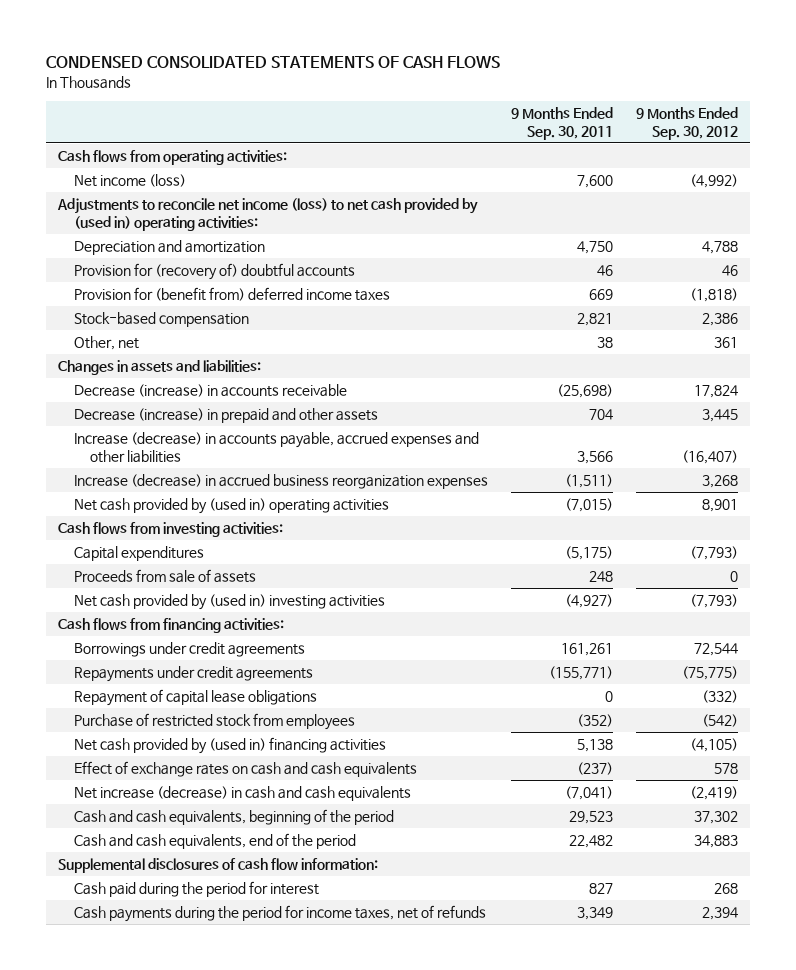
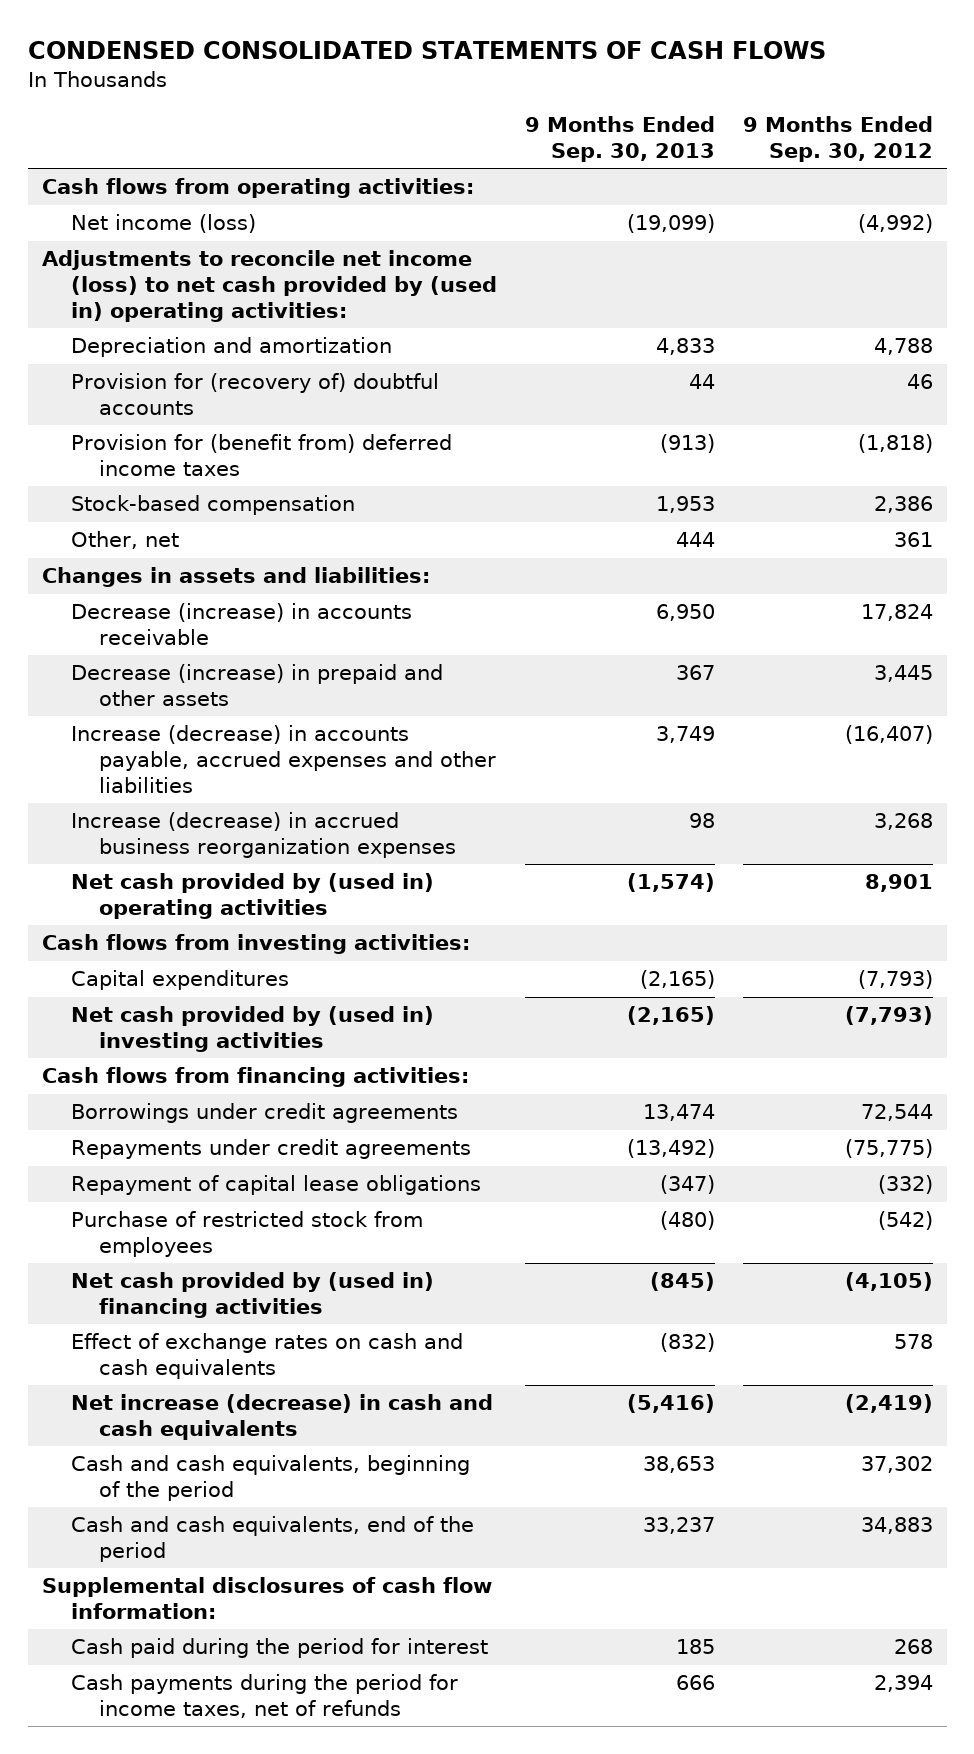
[511,106,614,140] 9 Months Ended Sep. 30, 2011 -> none
none -> [524,116,715,162] 9 Months Ended Sep. 30, 2013
[73,568,256,583] Proceeds from sale of assets -> none

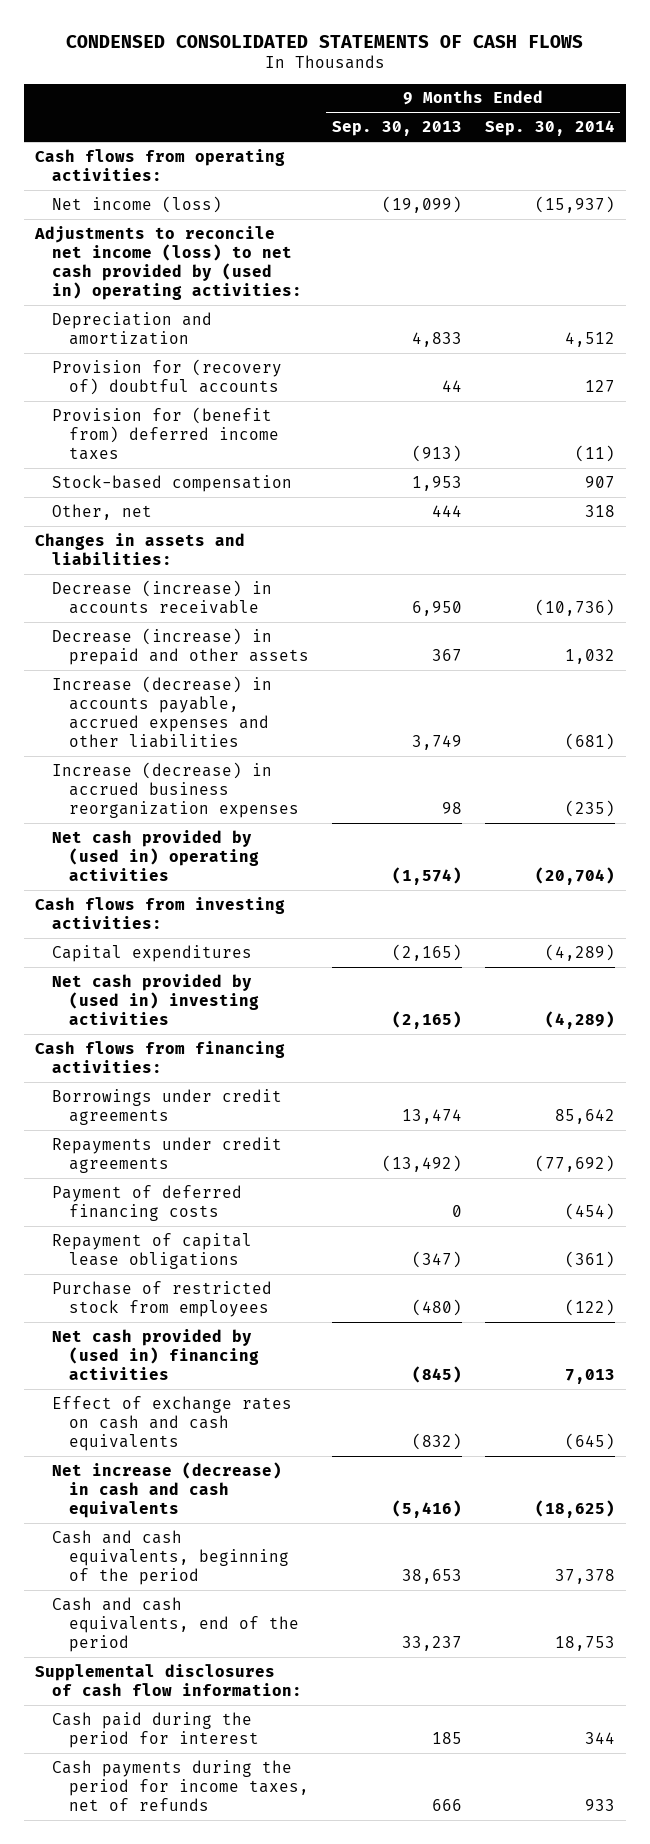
[742,116,933,162] 9 Months Ended Sep. 30, 2012 -> none
none -> [484,120,615,137] Sep. 30, 2014
none -> [51,1184,242,1221] Payment of deferred financing costs

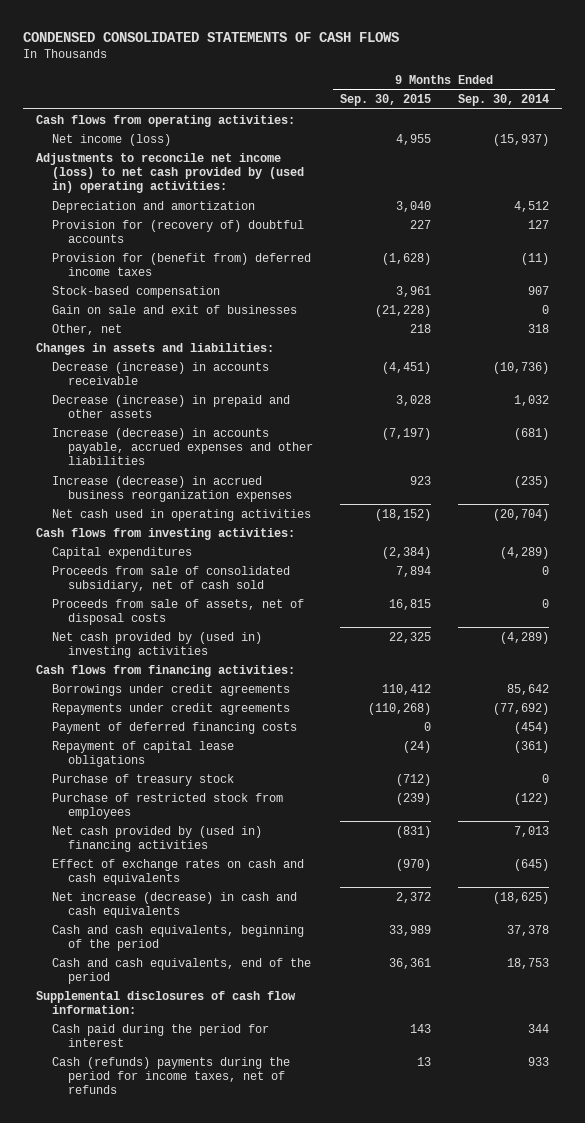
[331,121,462,137] Sep. 30, 2013 -> none
none -> [339,94,431,107] Sep. 30, 2015
none -> [52,304,298,314] Gain on sale and exit of businesses
[51,829,259,882] Net cash provided by (used in) operating activities -> [52,508,312,521] Net cash used in operating activities
none -> [52,565,291,592] Proceeds from sale of consolidated subsidiary, net of cash sold
none -> [52,598,305,625] Proceeds from sale of assets, net of disposal costs
none -> [52,773,235,786] Purchase of treasury stock
[51,1759,309,1812] Cash payments during the period for income taxes, net of refunds -> [52,1056,291,1095] Cash (refunds) payments during the period for income taxes, net of refunds

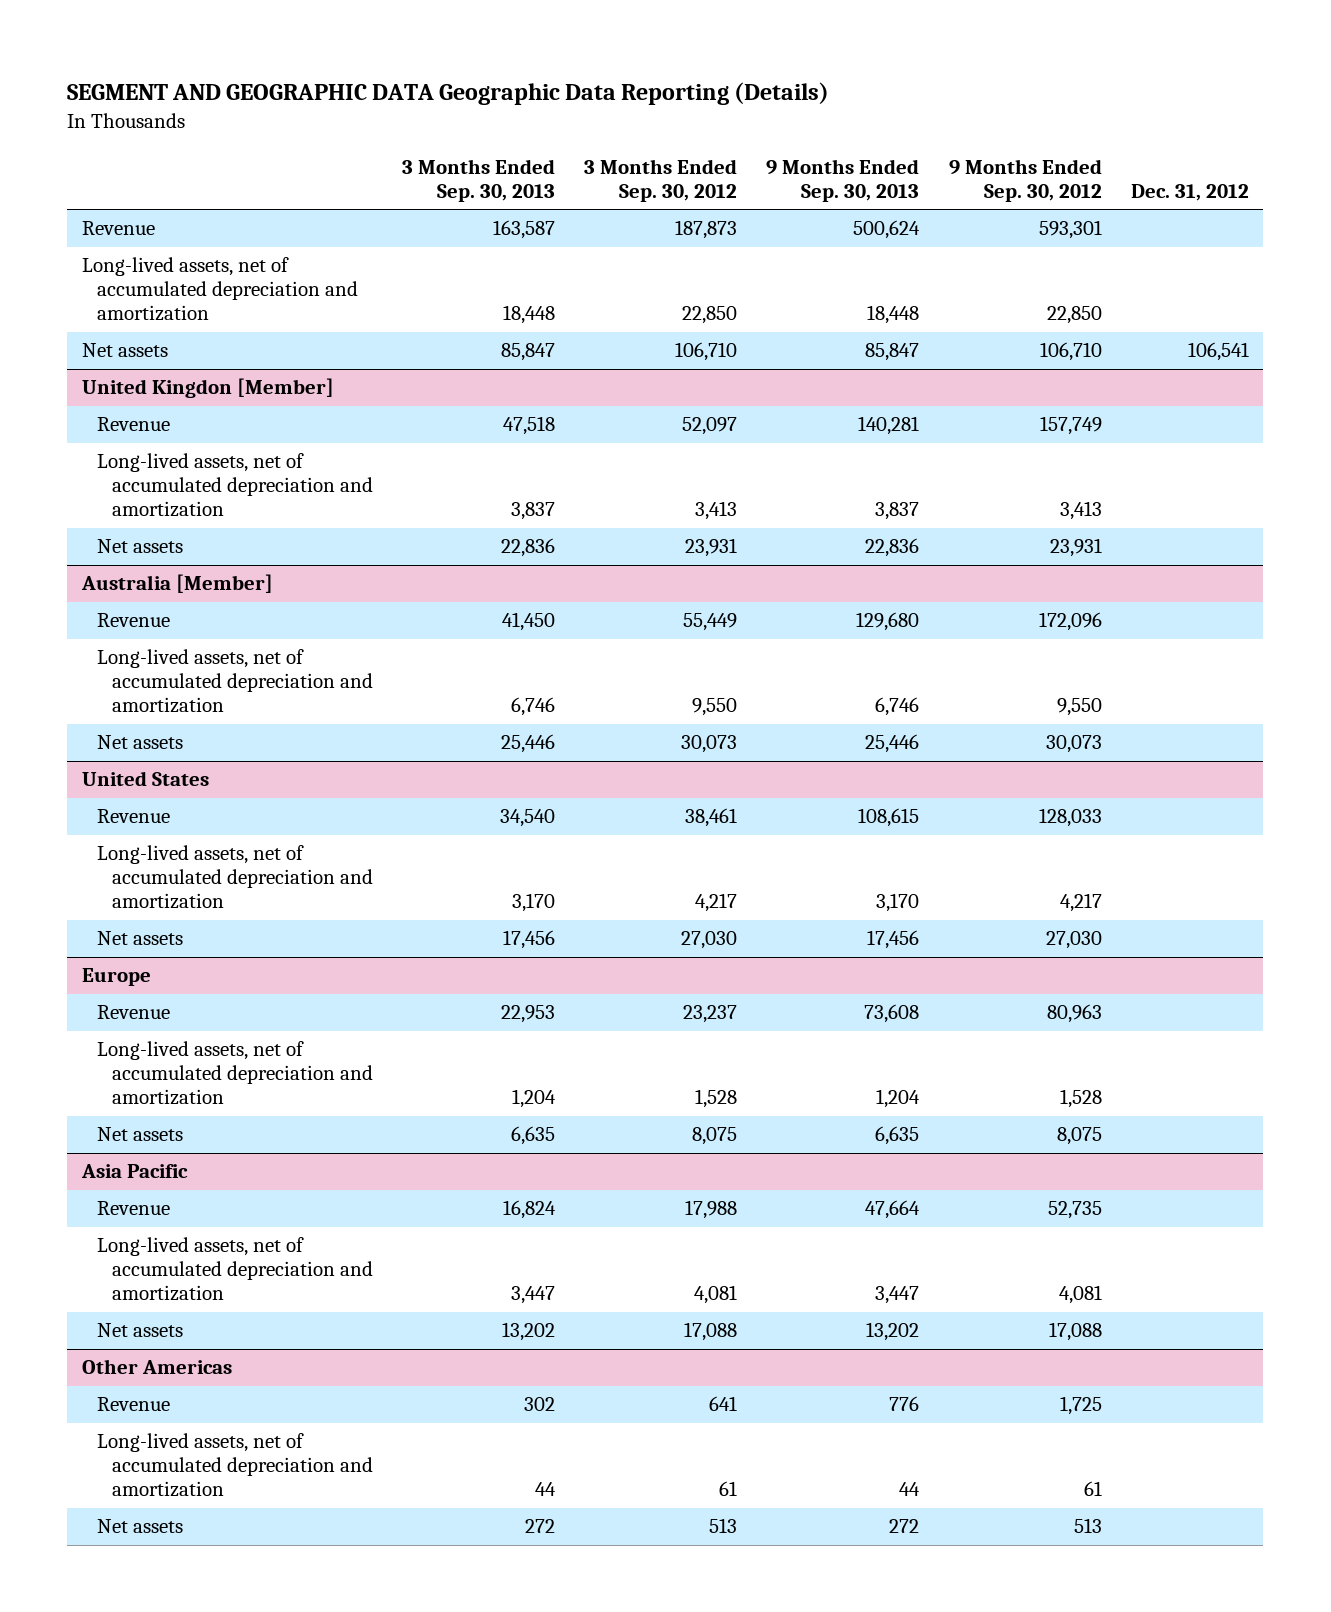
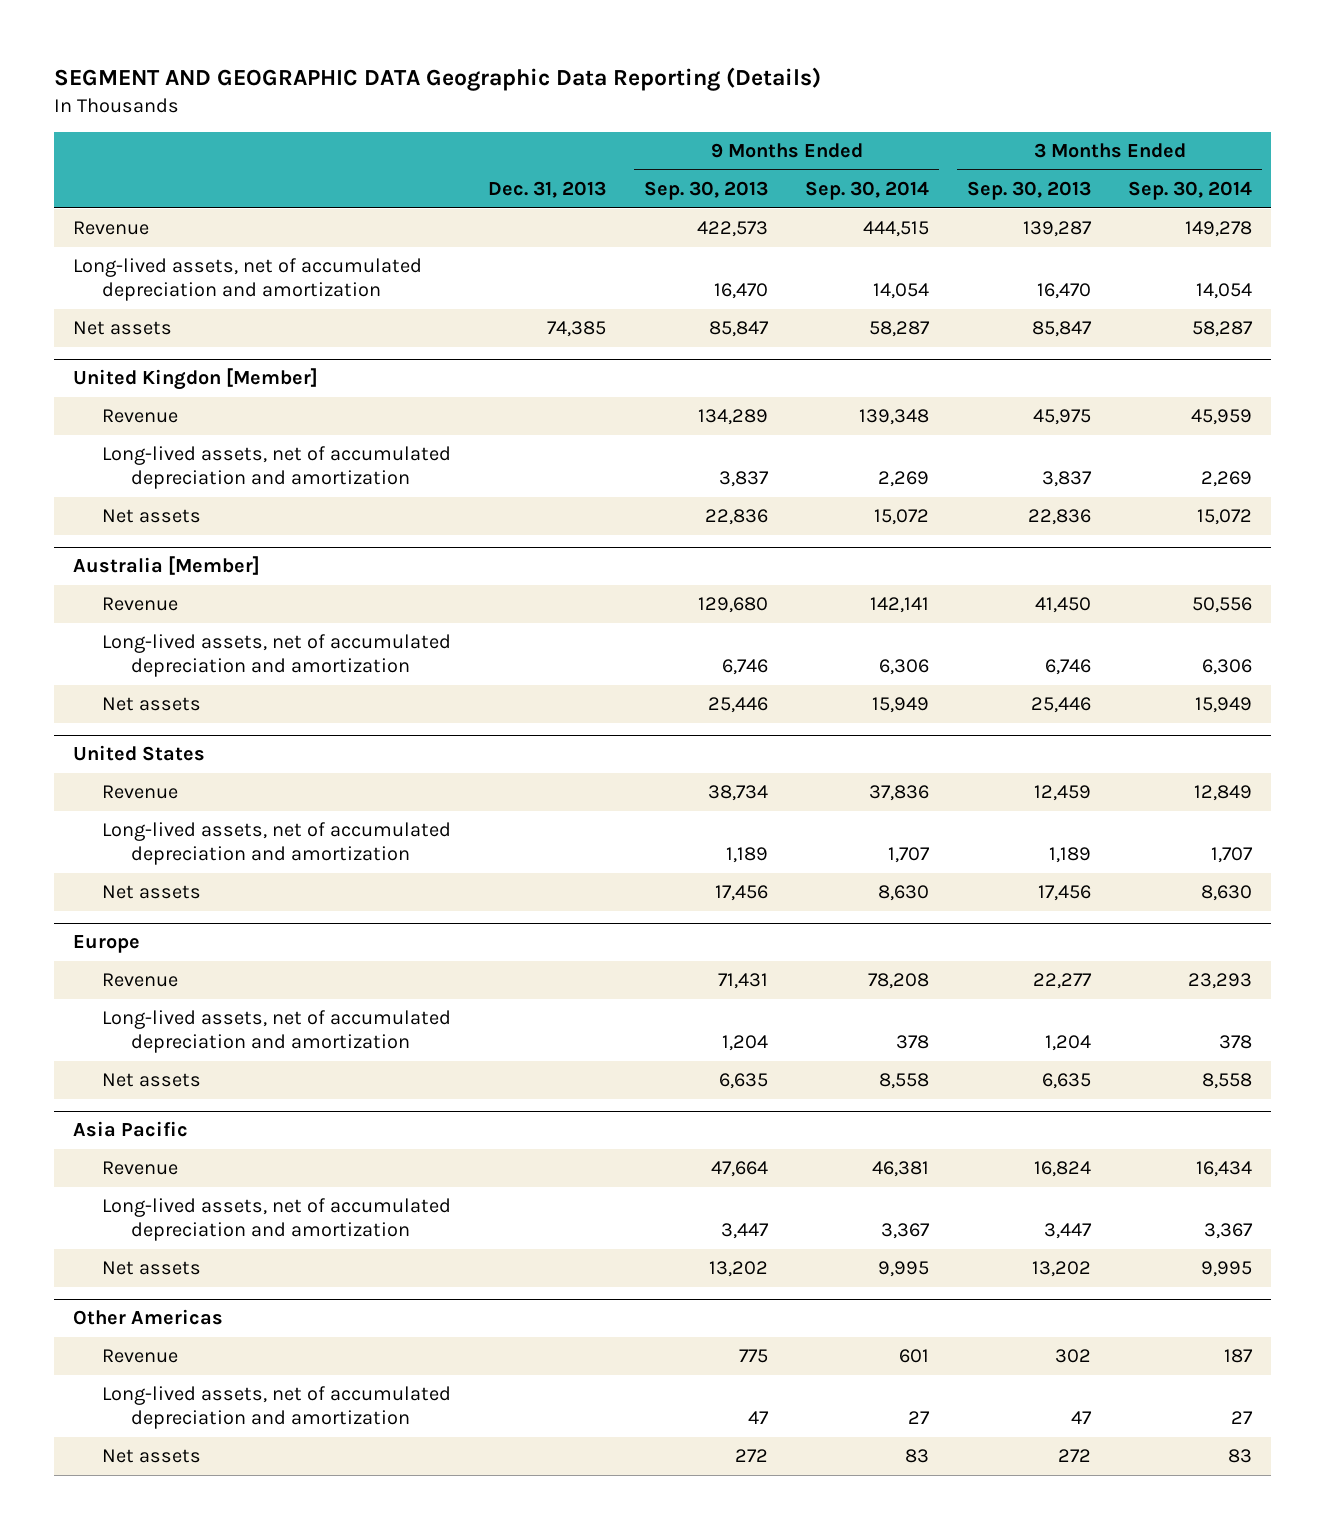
[584,159,738,203] 3 Months Ended Sep. 30, 2012 -> none
[948,159,1102,203] 9 Months Ended Sep. 30, 2012 -> none
[1130,184,1249,202] Dec. 31, 2012 -> none
none -> [488,180,607,198] Dec. 31, 2013
none -> [805,180,930,200] Sep. 30, 2014
none -> [1128,180,1253,200] Sep. 30, 2014
[492,220,555,240] 163,587 -> [1022,221,1092,238] 139,287
[853,220,921,240] 500,624 -> [696,221,768,238] 422,573
[502,305,555,325] 18,448 -> [1036,283,1091,300] 16,470
[867,305,920,325] 18,448 -> [713,283,768,300] 16,470
[502,416,555,436] 47,518 -> [1032,409,1091,426] 45,975
[858,416,920,436] 140,281 -> [697,409,768,426] 134,289
[499,809,555,828] 34,540 -> [1033,785,1091,802] 12,459
[858,808,920,828] 108,615 -> [707,785,768,802] 38,734
[511,893,555,913] 3,170 -> [1048,847,1091,864] 1,189
[876,893,920,913] 3,170 -> [725,847,768,864] 1,189
[500,1005,555,1024] 22,953 -> [1032,973,1092,990] 22,277
[864,1004,920,1024] 73,608 -> [717,973,768,990] 71,431
[889,1396,920,1412] 776 -> [738,1349,768,1364] 775
[534,1482,556,1497] 44 -> [1070,1411,1092,1425] 47
[899,1482,921,1497] 44 -> [747,1411,769,1425] 47

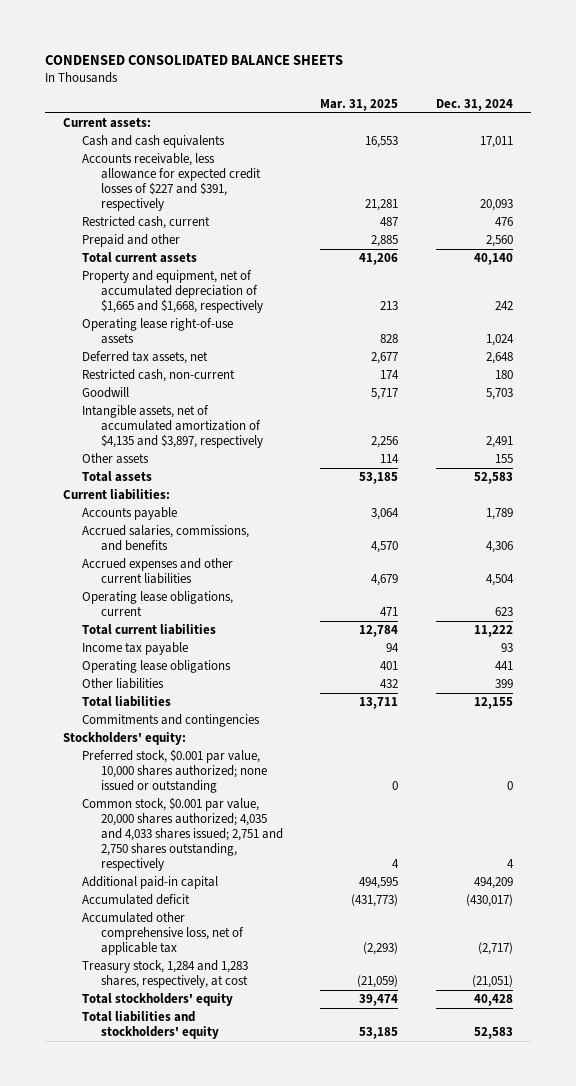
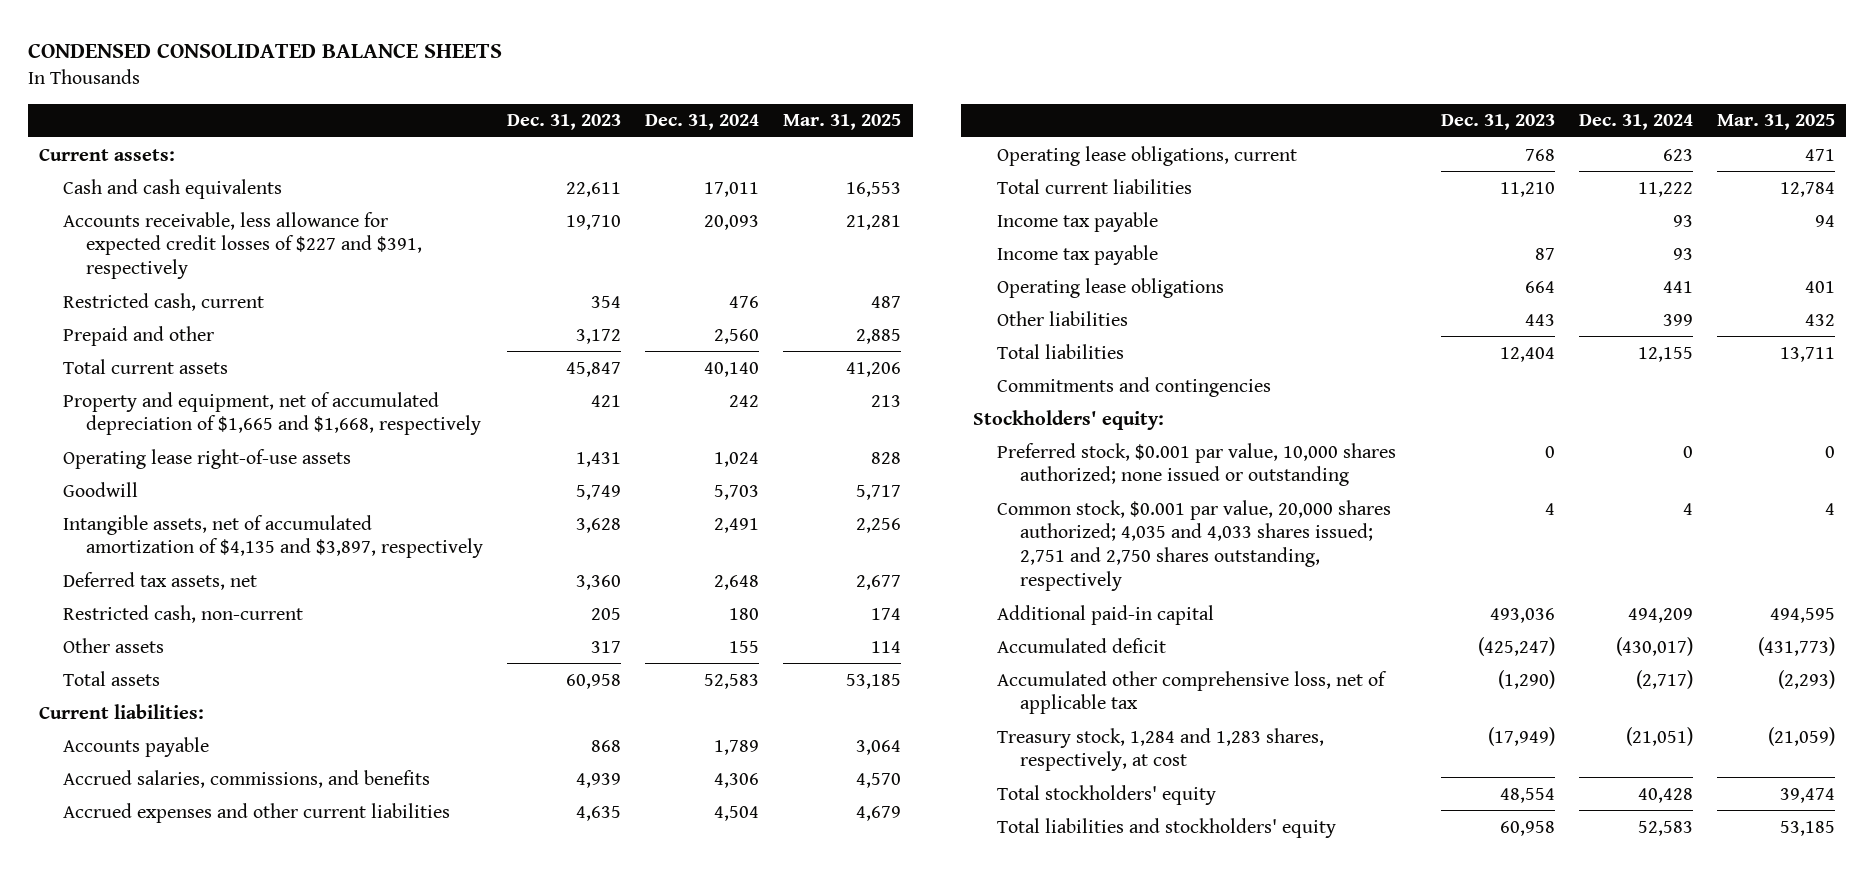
none -> [506,114,621,131] Dec. 31, 2023
[82,351,209,365] Deferred tax assets, net -> [62,571,257,590] Deferred tax assets, net
[82,369,236,383] Restricted cash, non-current -> [62,604,303,623] Restricted cash, non-current
none -> [996,244,1158,265] Income tax payable

